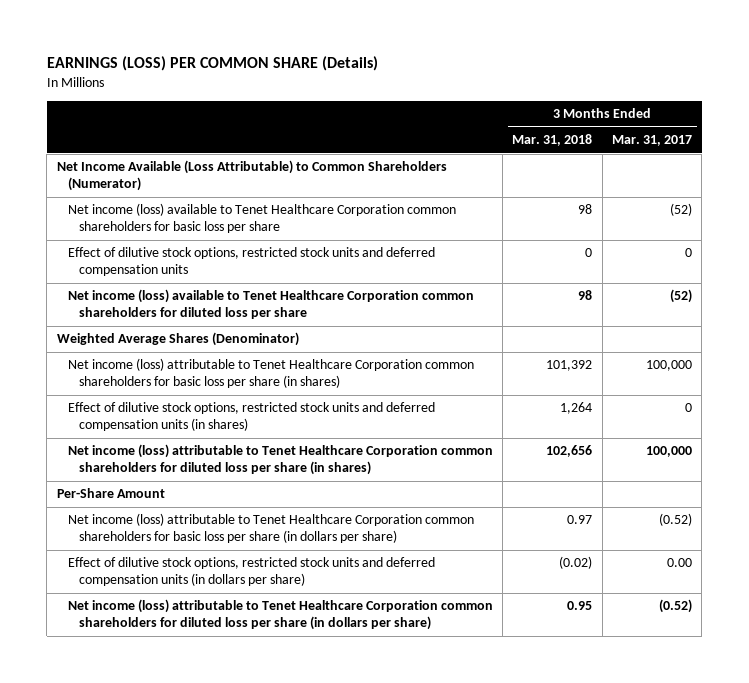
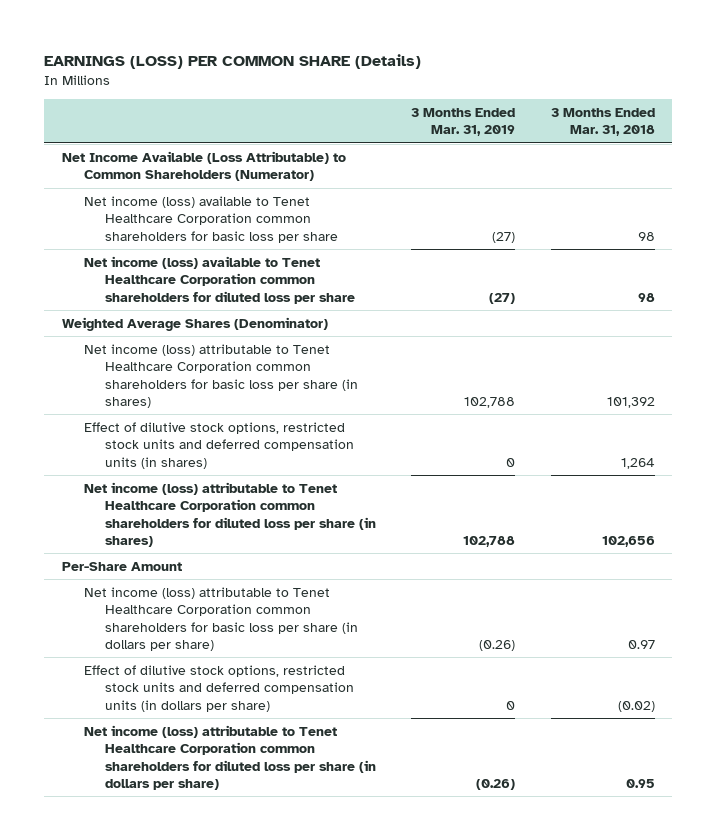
[611,134,692,146] Mar. 31, 2017 -> none
none -> [411,107,516,137] 3 Months Ended Mar. 31, 2019
[67,247,435,277] Effect of dilutive stock options, restricted stock units and deferred compensation units -> none

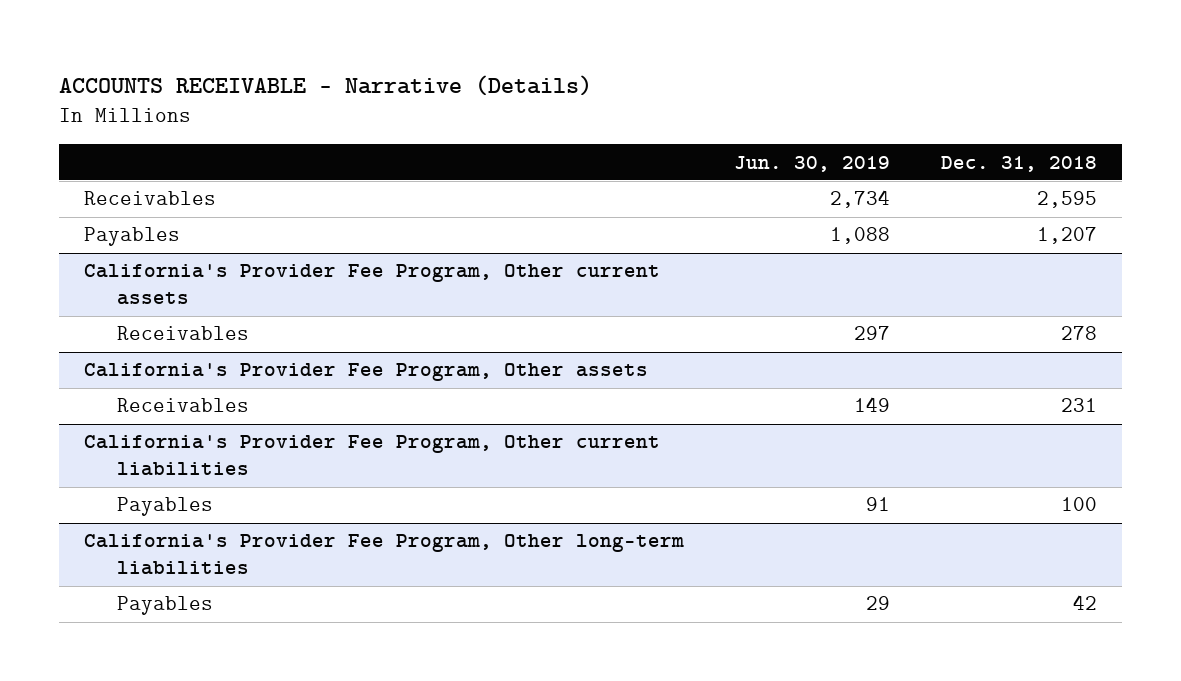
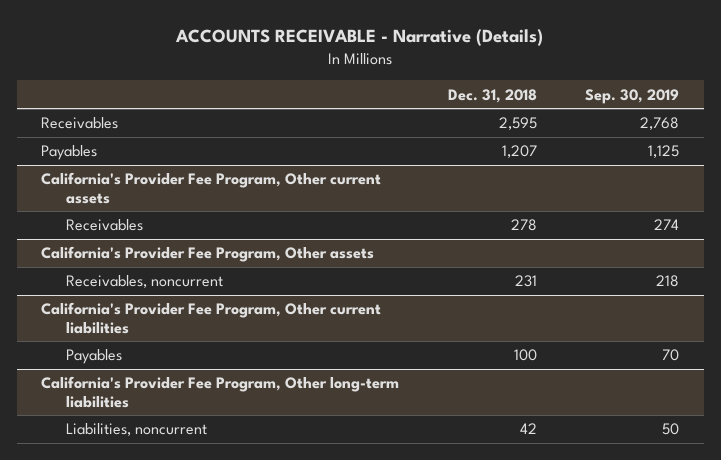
[734,155,891,172] Jun. 30, 2019 -> none
none -> [585,88,680,104] Sep. 30, 2019
[117,398,250,413] Receivables -> [66,275,224,289] Receivables, noncurrent
[117,596,214,616] Payables -> none
none -> [66,423,208,437] Liabilities, noncurrent

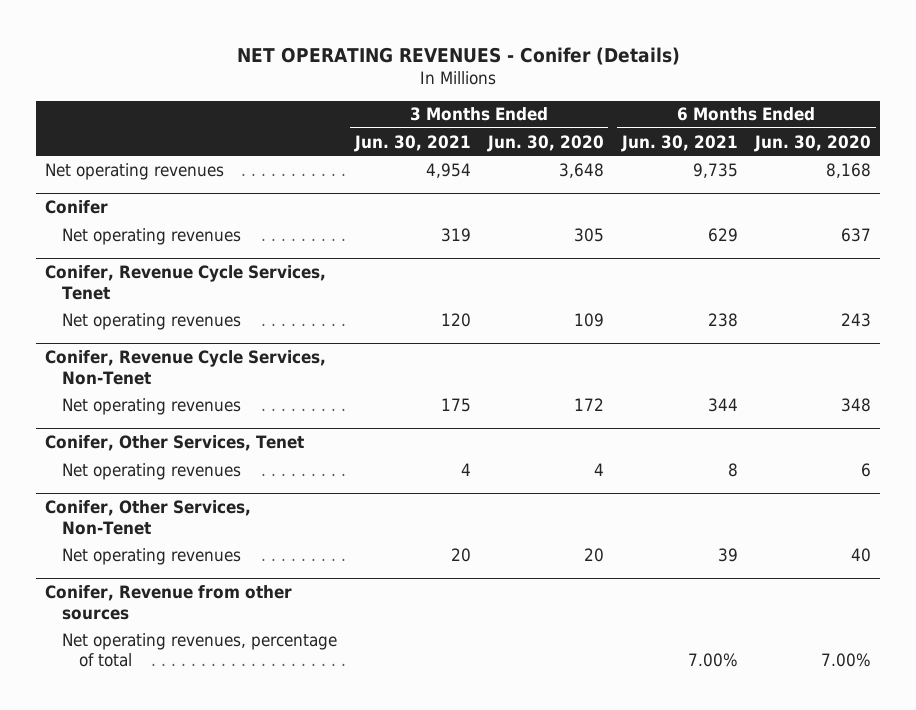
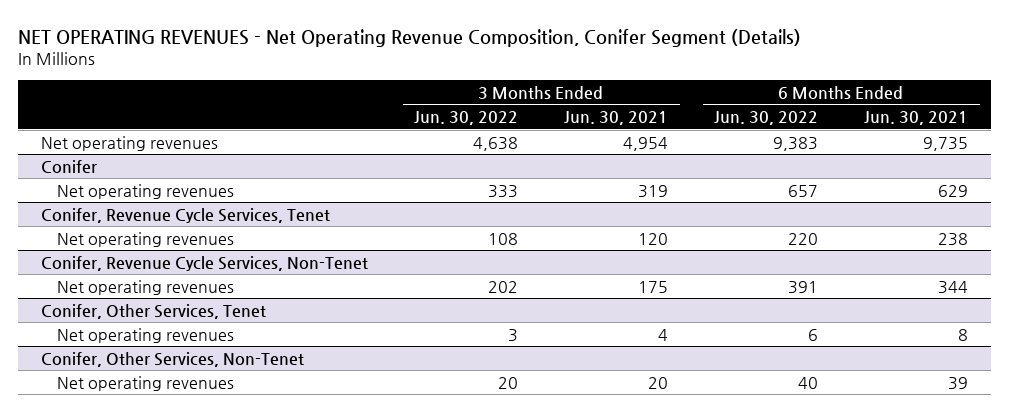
[236,46,680,65] NET OPERATING REVENUES - Conifer (Details) -> [18,28,802,47] NET OPERATING REVENUES - Net Operating Revenue Composition, Conifer Segment (Details)
[487,134,605,152] Jun. 30, 2020 -> none
[754,134,872,152] Jun. 30, 2020 -> none
none -> [414,111,519,126] Jun. 30, 2022
none -> [714,111,819,126] Jun. 30, 2022
[44,584,292,620] Conifer, Revenue from other sources -> none
[62,632,338,668] Net operating revenues, percentage of total -> none

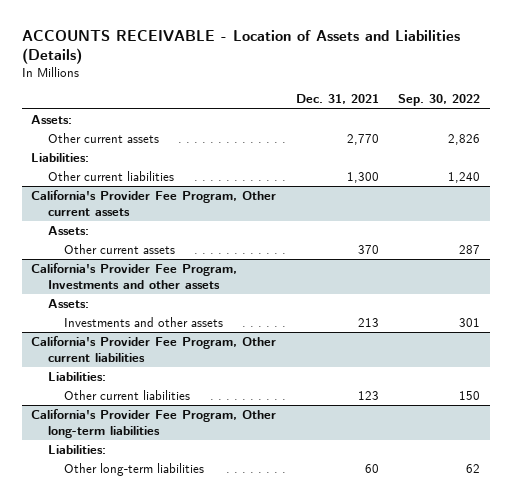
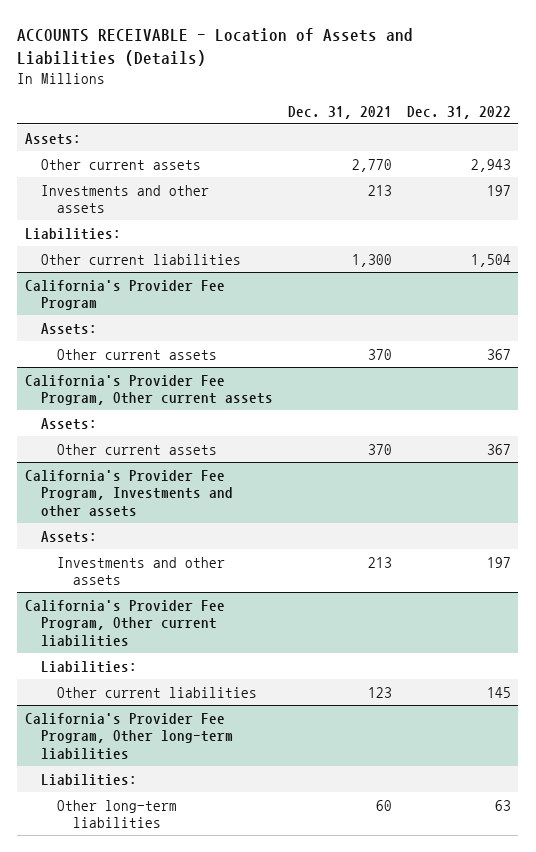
[397,94,480,107] Sep. 30, 2022 -> none
none -> [406,105,511,119] Dec. 31, 2022
none -> [40,184,209,214] Investments and other assets
none -> [24,279,225,311] California's Provider Fee Program
none -> [40,322,97,335] Assets:
none -> [56,348,217,360] Other current assets

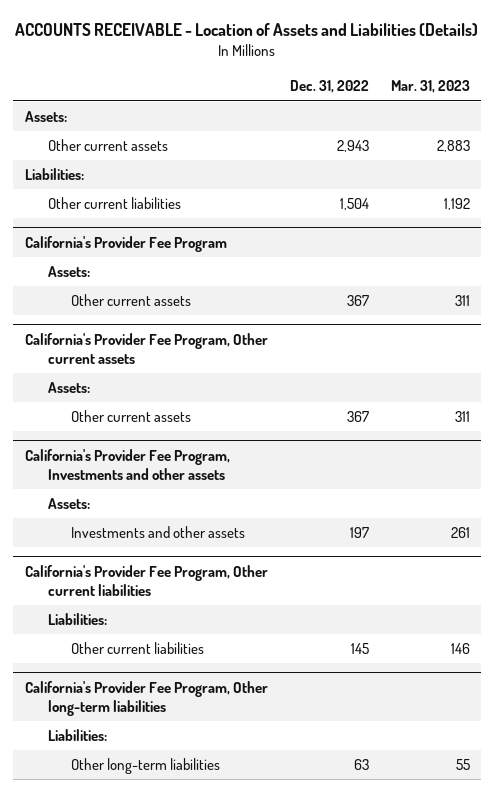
[287,105,392,119] Dec. 31, 2021 -> none
none -> [390,80,470,94] Mar. 31, 2023
[40,184,209,214] Investments and other assets -> none

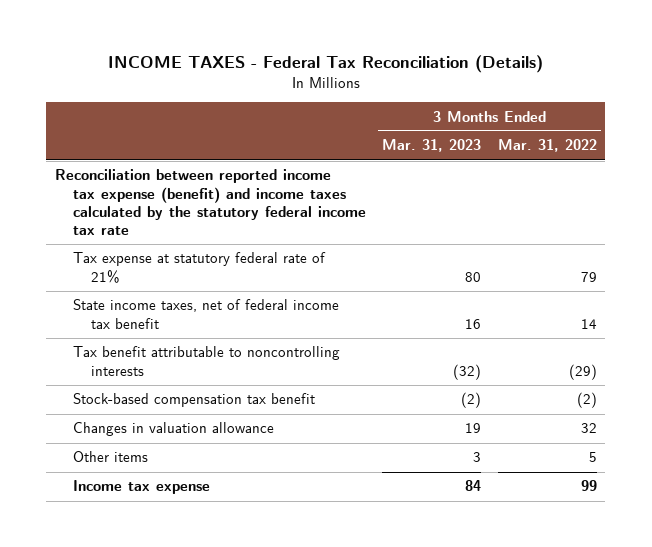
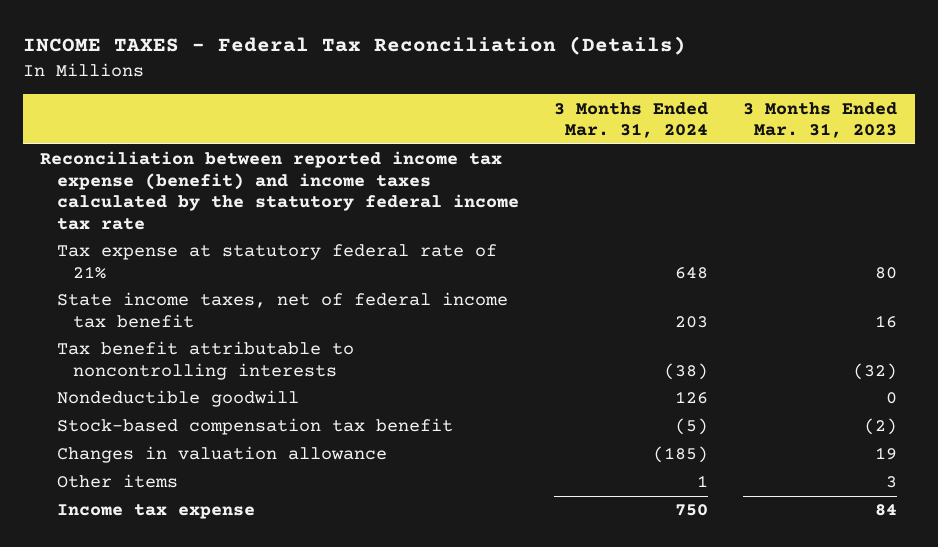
[498,139,598,153] Mar. 31, 2022 -> none
none -> [554,101,709,139] 3 Months Ended Mar. 31, 2024
none -> [56,390,299,408] Nondeductible goodwill

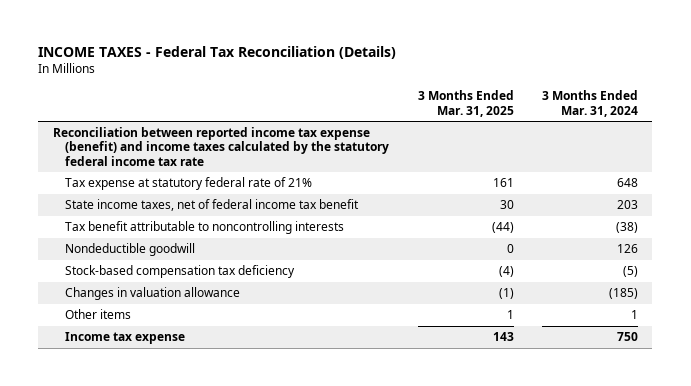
[743,101,898,139] 3 Months Ended Mar. 31, 2023 -> none
none -> [417,90,514,117] 3 Months Ended Mar. 31, 2025
[56,418,453,436] Stock-based compensation tax benefit -> [65,265,296,279] Stock-based compensation tax deficiency

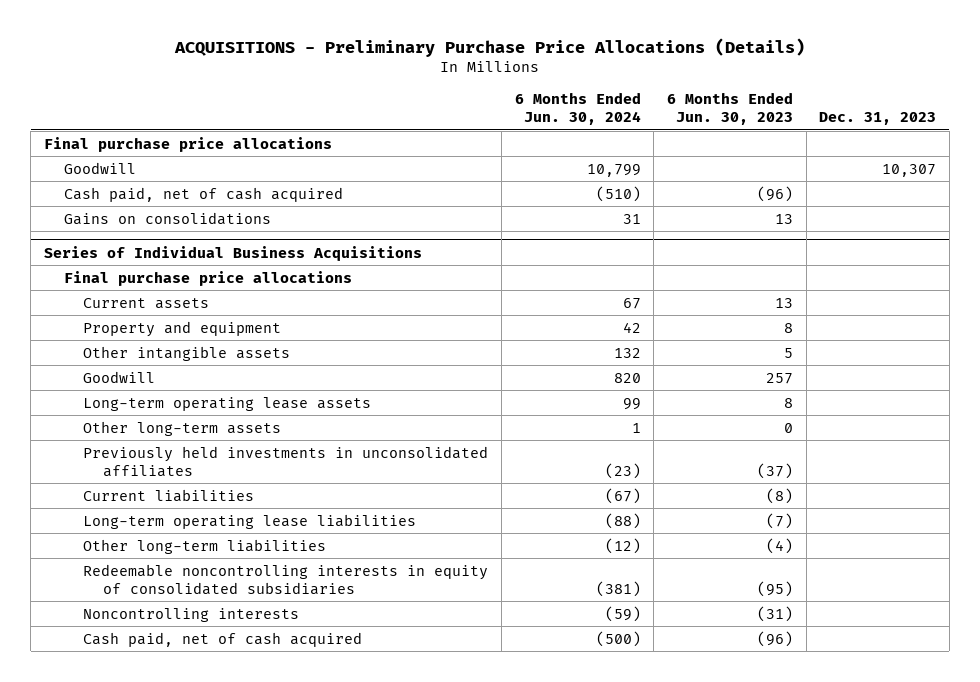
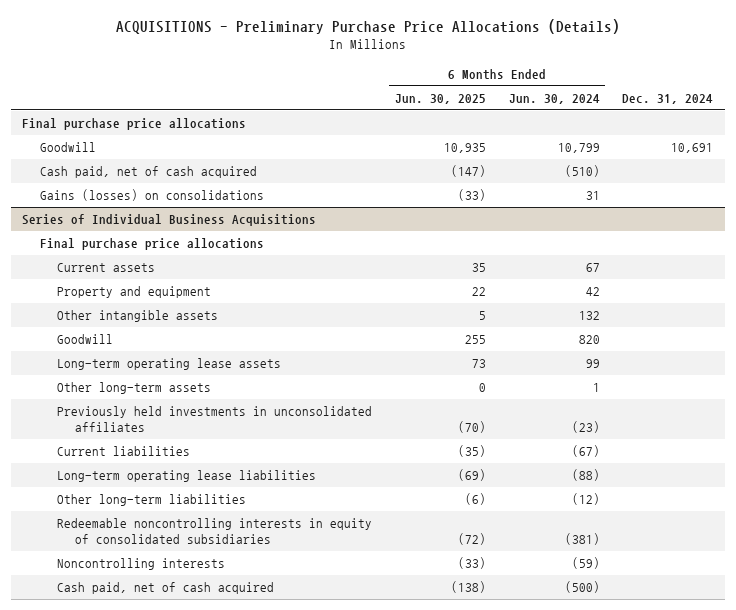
[666,92,793,126] 6 Months Ended Jun. 30, 2023 -> none
[819,112,937,126] Dec. 31, 2023 -> none
none -> [394,93,486,104] Jun. 30, 2025
none -> [622,93,714,104] Dec. 31, 2024
[63,211,271,225] Gains on consolidations -> [39,189,264,202] Gains (losses) on consolidations

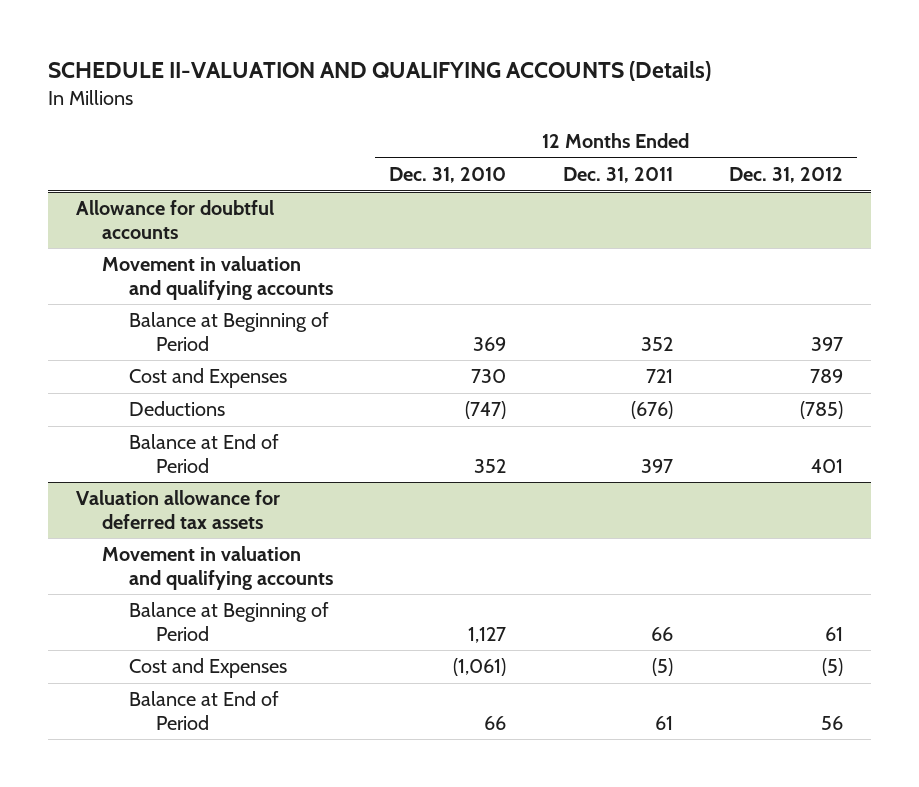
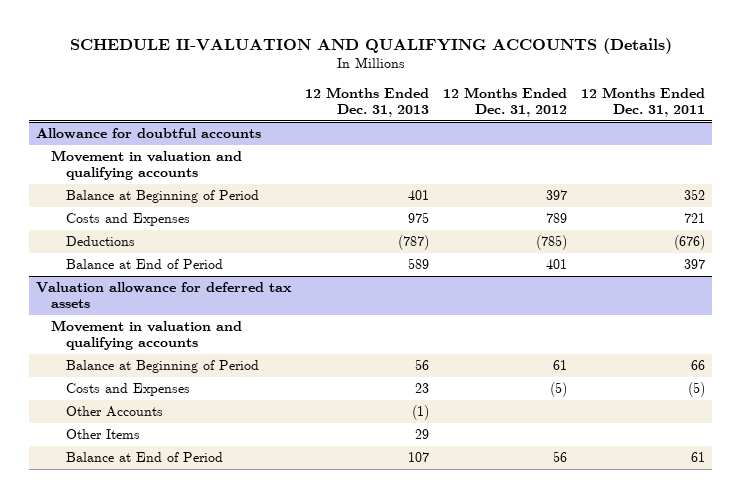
[389,167,507,184] Dec. 31, 2010 -> none
none -> [305,87,430,117] 12 Months Ended Dec. 31, 2013
[129,368,288,389] Cost and Expenses -> [66,213,191,227] Costs and Expenses
[129,658,288,679] Cost and Expenses -> [66,383,191,397] Costs and Expenses
none -> [66,406,164,418] Other Accounts
none -> [66,429,141,440] Other Items

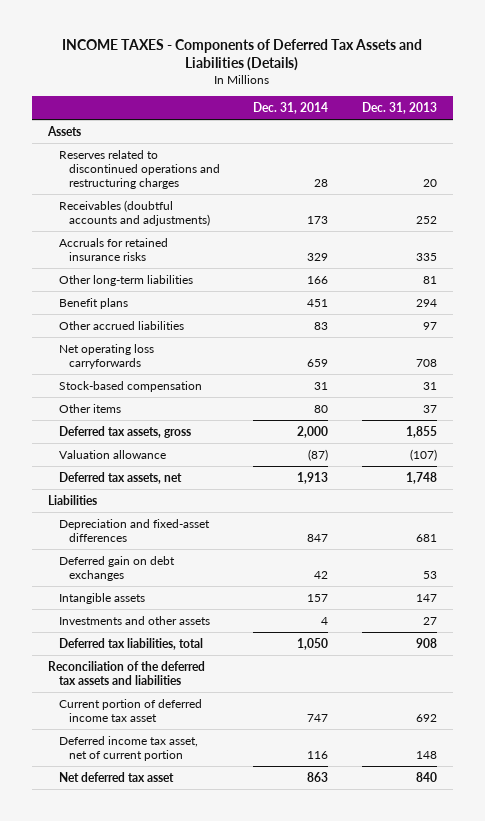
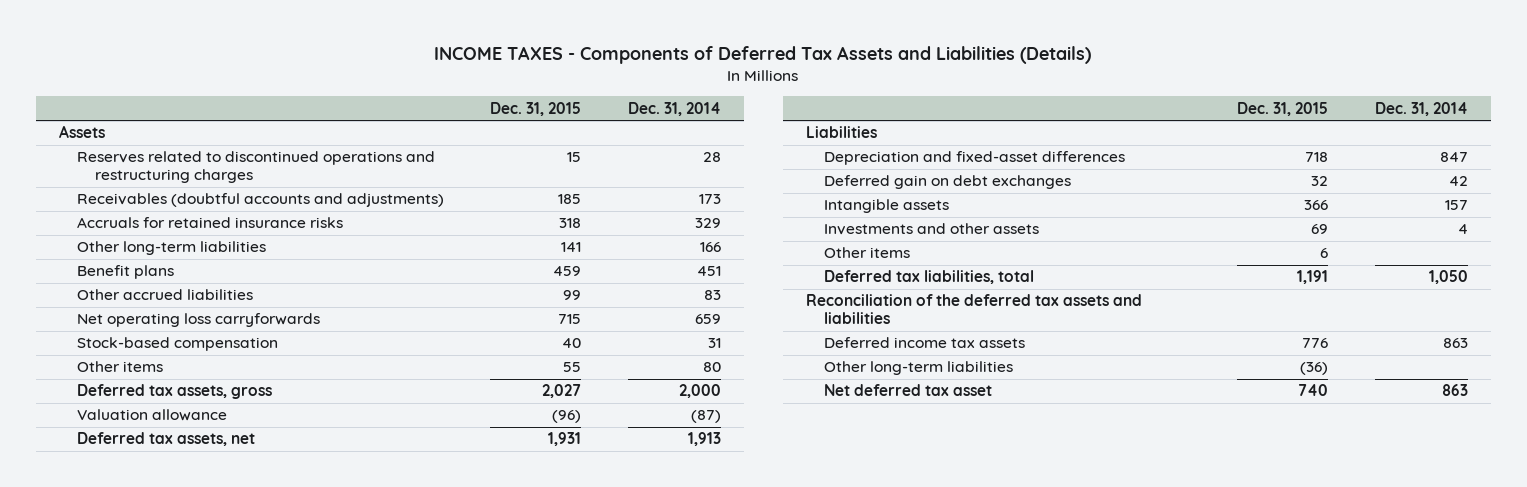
[361,101,437,114] Dec. 31, 2013 -> none
none -> [490,101,582,116] Dec. 31, 2015
none -> [823,247,910,259] Other items
[58,698,202,722] Current portion of deferred income tax asset -> none
[58,735,198,761] Deferred income tax asset, net of current portion -> [823,337,1025,349] Deferred income tax assets
[307,750,329,759] 116 -> [1442,338,1468,349] 863
none -> [823,361,1013,376] Other long-term liabilities

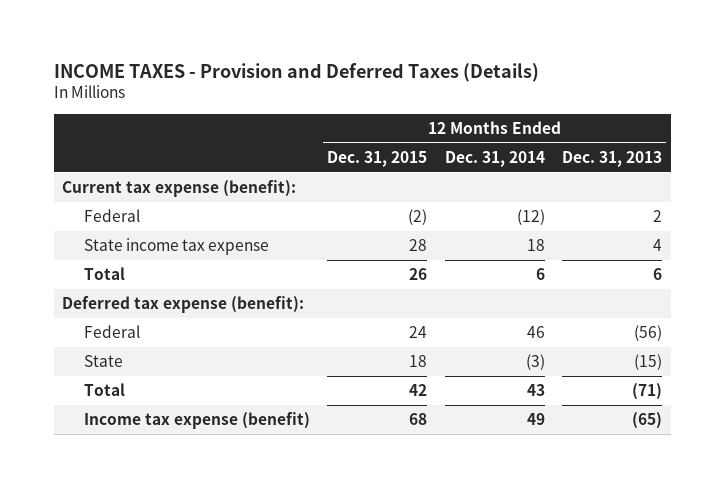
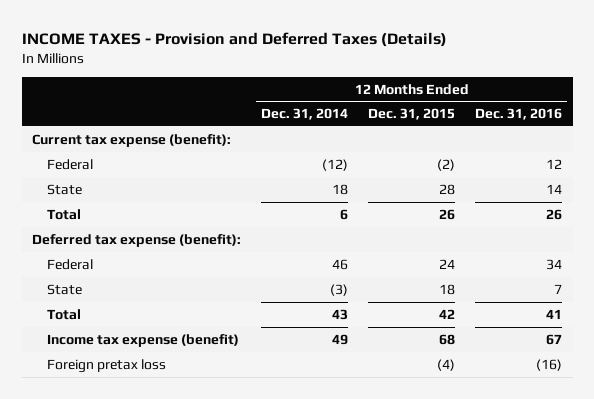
[562,151,663,168] Dec. 31, 2013 -> none
none -> [475,108,563,121] Dec. 31, 2016
[83,238,269,256] State income tax expense -> [47,183,83,195] State
none -> [47,358,167,373] Foreign pretax loss

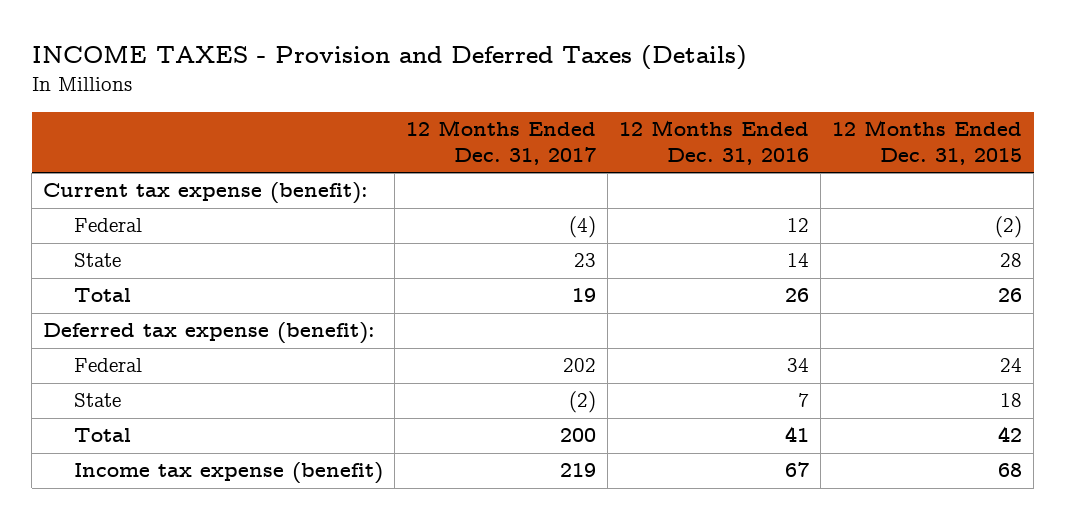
[261,108,349,121] Dec. 31, 2014 -> none
none -> [406,119,597,166] 12 Months Ended Dec. 31, 2017
[47,358,167,373] Foreign pretax loss -> none

